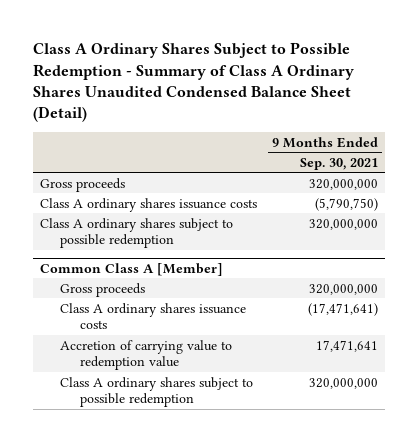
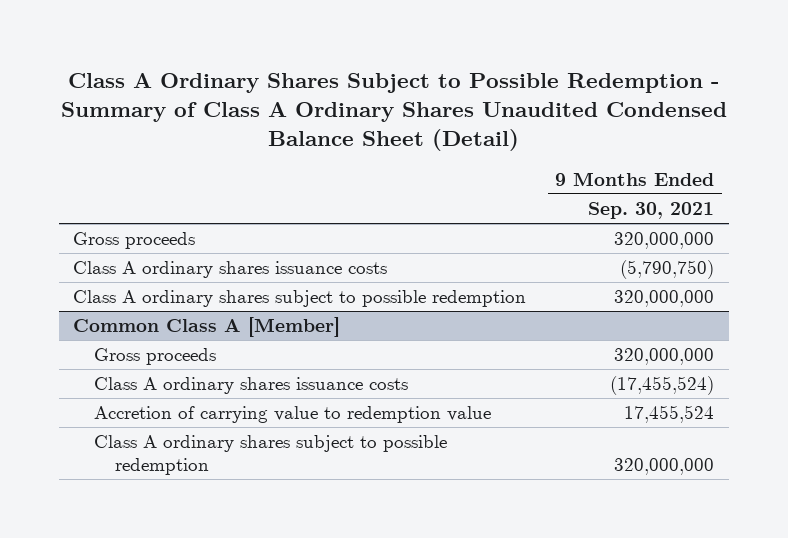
[307,302,378,316] (17,471,641) -> [610,376,715,396] (17,455,524)
[315,339,378,352] 17,471,641 -> [624,405,715,424] 17,455,524

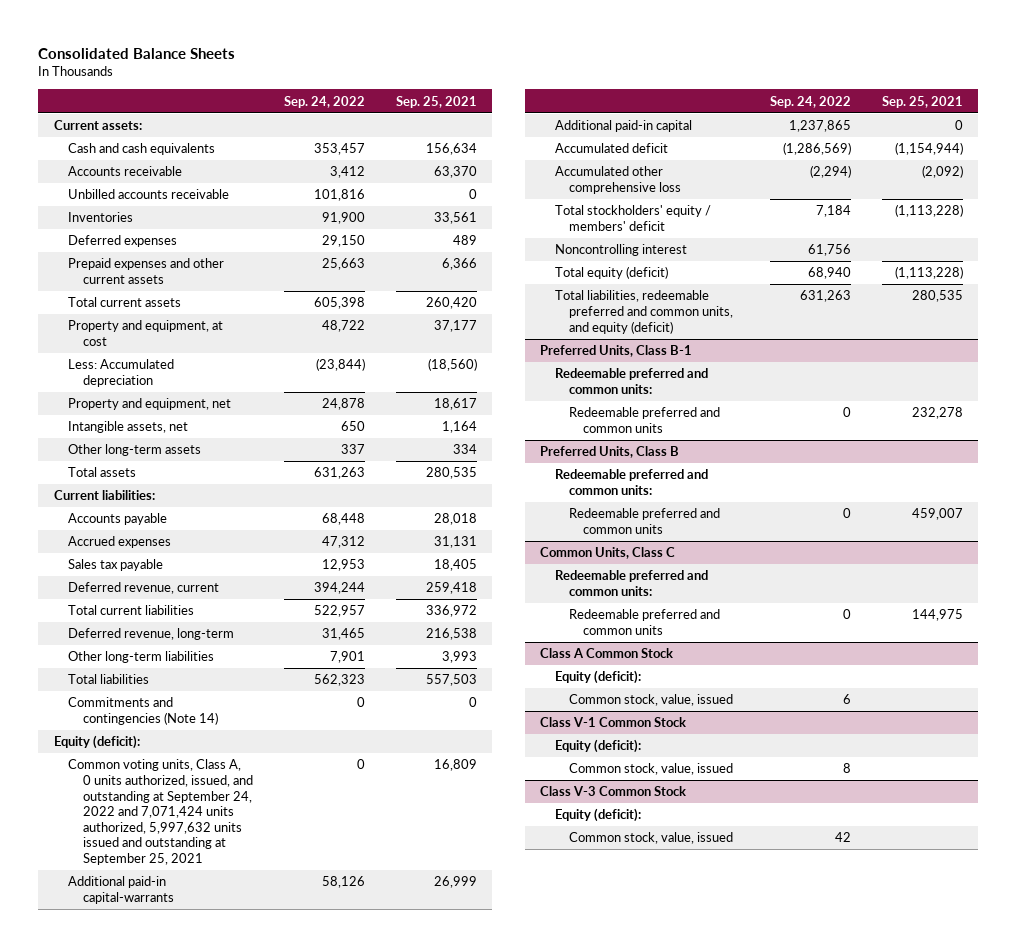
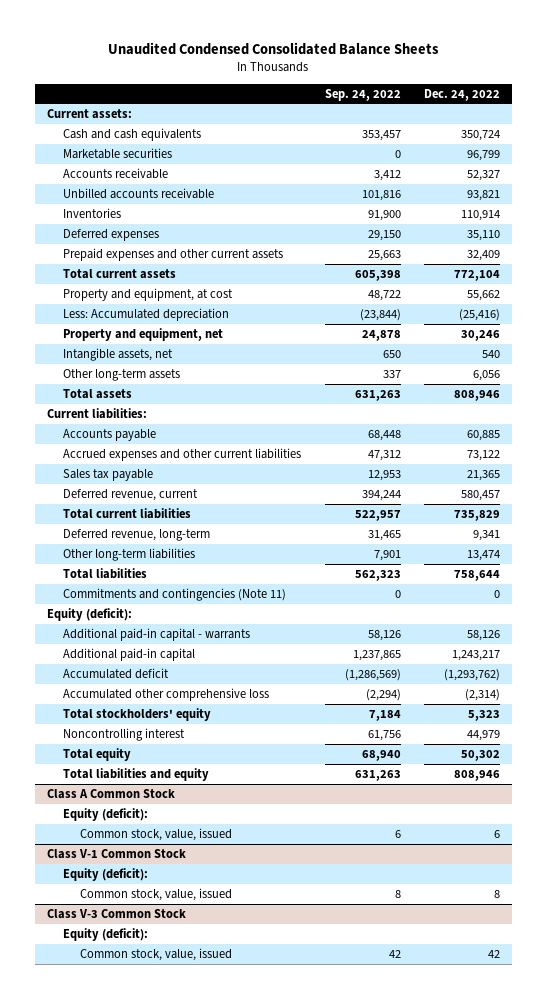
[38,47,236,59] Consolidated Balance Sheets -> [108,42,440,56] Unaudited Condensed Consolidated Balance Sheets
[395,95,477,108] Sep. 25, 2021 -> none
none -> [424,88,501,101] Dec. 24, 2022
none -> [63,148,173,160] Marketable securities
[68,536,172,549] Accrued expenses -> [63,448,302,462] Accrued expenses and other current liabilities
[68,697,218,725] Commitments and contingencies (Note 14) -> [63,588,287,602] Commitments and contingencies (Note 11)
[68,759,253,865] Common voting units, Class A, 0 units authorized, issued, and outstanding at September 24, 2022 and 7,071,424 units authorized, 5,997,632 units issued and outstanding at September 25, 2021 -> none
[68,876,174,904] Additional paid-in capital-warrants -> [63,628,251,642] Additional paid-in capital - warrants
[554,205,711,231] Total stockholders' equity / members' deficit -> [63,708,212,722] Total stockholders' equity
[540,345,693,358] Preferred Units, Class B-1 -> none
[554,368,708,394] Redeemable preferred and common units: -> none
[568,407,720,433] Redeemable preferred and common units -> none
[540,446,680,459] Preferred Units, Class B -> none
[554,469,708,495] Redeemable preferred and common units: -> none
[568,508,720,534] Redeemable preferred and common units -> none
[540,547,676,560] Common Units, Class C -> none
[554,570,708,596] Redeemable preferred and common units: -> none
[568,609,720,635] Redeemable preferred and common units -> none
[554,266,668,280] Total equity (deficit) -> [63,748,132,762] Total equity
[554,290,733,334] Total liabilities, redeemable preferred and common units, and equity (deficit) -> [63,768,210,782] Total liabilities and equity

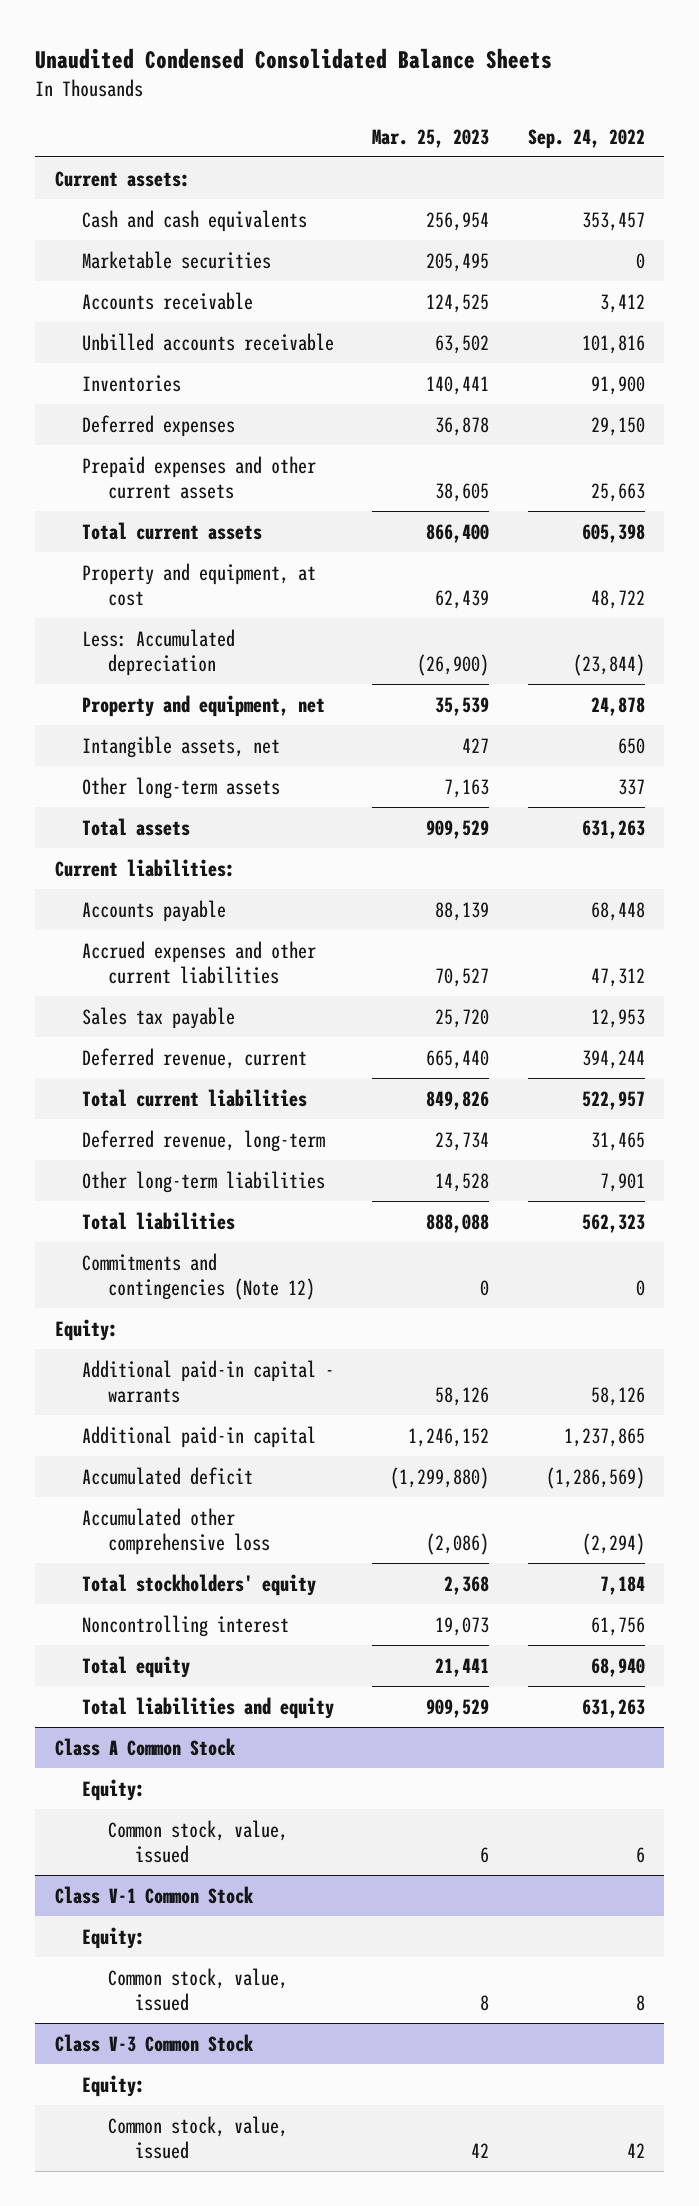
[424,88,501,101] Dec. 24, 2022 -> none
none -> [372,128,490,148] Mar. 25, 2023
[63,588,287,602] Commitments and contingencies (Note 11) -> [81,1252,316,1300] Commitments and contingencies (Note 12)
[46,608,132,622] Equity (deficit): -> [54,1318,118,1341] Equity:
[63,808,149,822] Equity (deficit): -> [81,1778,145,1801] Equity:
[63,868,149,882] Equity (deficit): -> [81,1926,145,1949] Equity:
[63,928,149,942] Equity (deficit): -> [81,2074,145,2097] Equity:

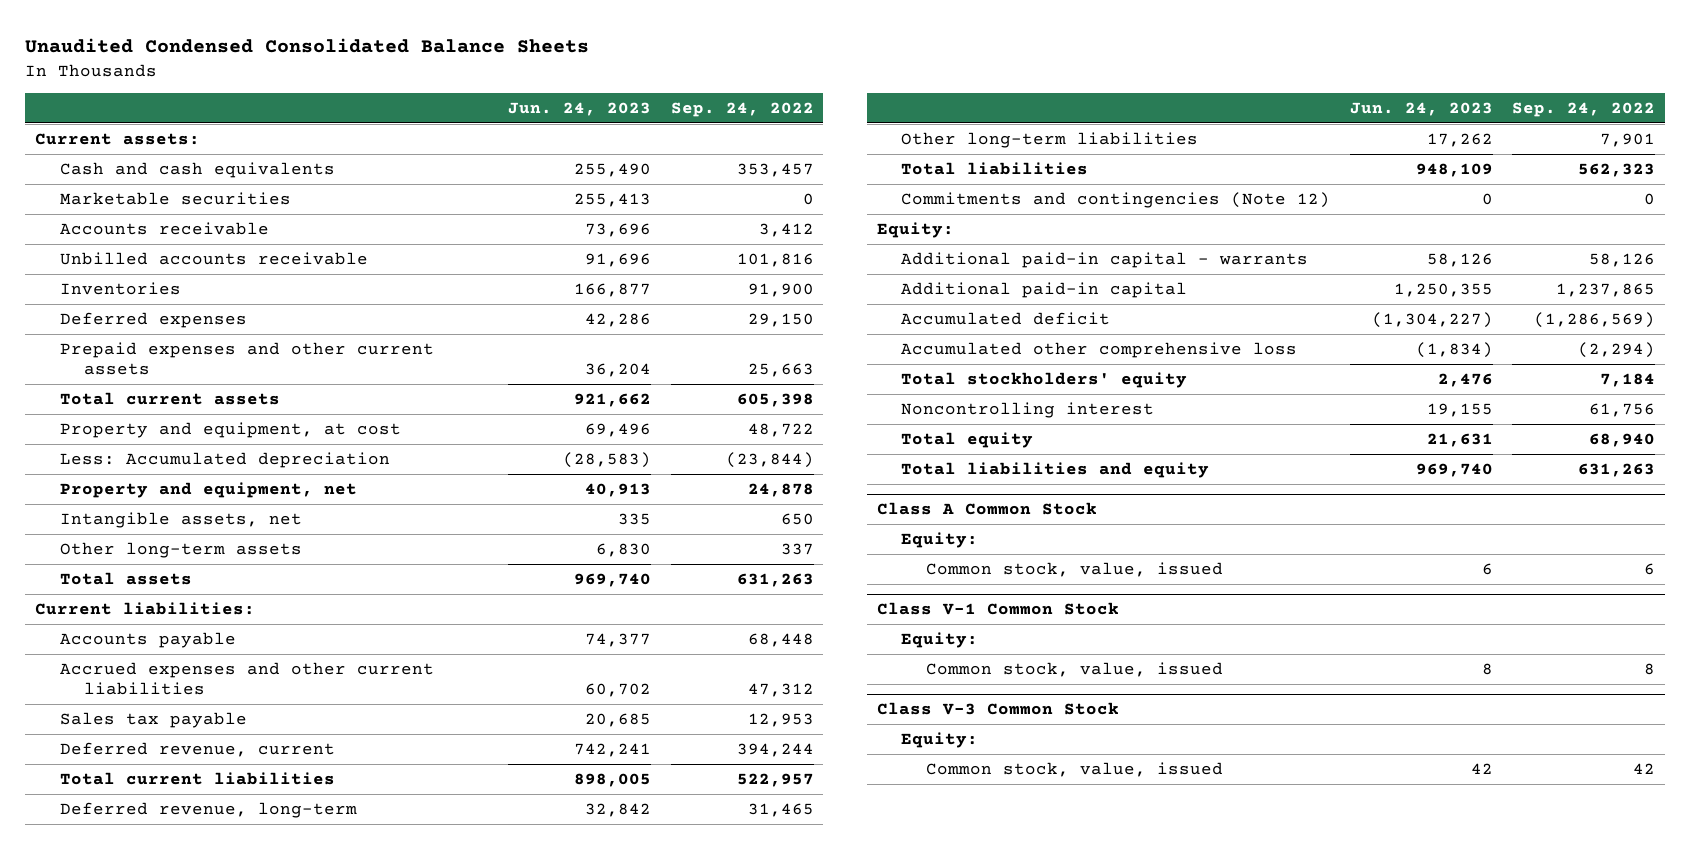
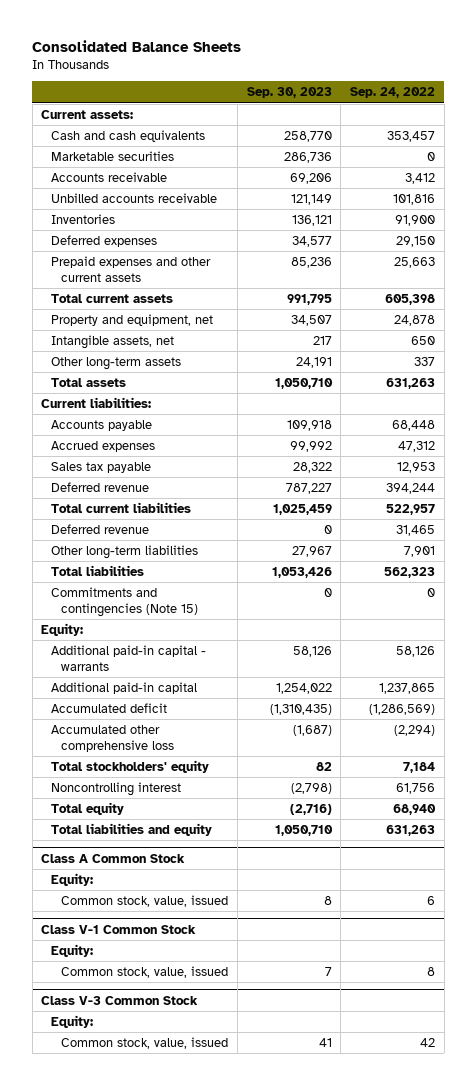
[24,38,589,54] Unaudited Condensed Consolidated Balance Sheets -> [32,39,242,52] Consolidated Balance Sheets
[508,101,652,116] Jun. 24, 2023 -> none
none -> [246,87,332,99] Sep. 30, 2023
[59,421,401,438] Property and equipment, at cost -> none
[59,451,390,468] Less: Accumulated depreciation -> none
[59,661,434,696] Accrued expenses and other current liabilities -> [51,440,156,452] Accrued expenses
[59,741,335,757] Deferred revenue, current -> [51,481,150,492] Deferred revenue
[59,801,357,818] Deferred revenue, long-term -> [51,523,150,534] Deferred revenue
[901,191,1331,208] Commitments and contingencies (Note 12) -> [51,586,199,617] Commitments and contingencies (Note 15)

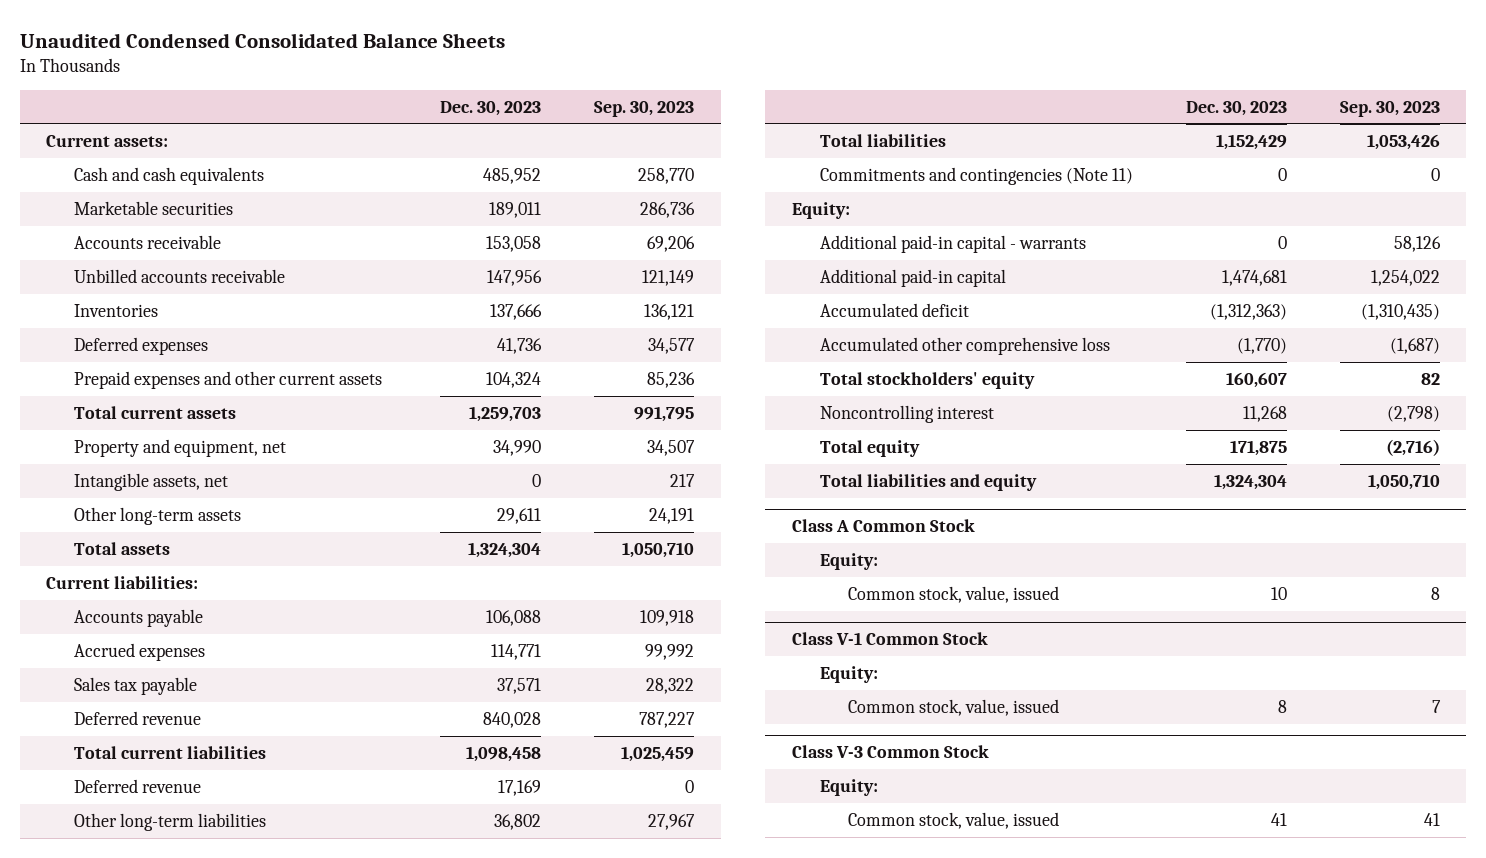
[32,39,242,52] Consolidated Balance Sheets -> [19,32,505,48] Unaudited Condensed Consolidated Balance Sheets
[350,87,436,99] Sep. 24, 2022 -> none
none -> [440,100,542,116] Dec. 30, 2023
[51,586,199,617] Commitments and contingencies (Note 15) -> [819,167,1133,186] Commitments and contingencies (Note 11)

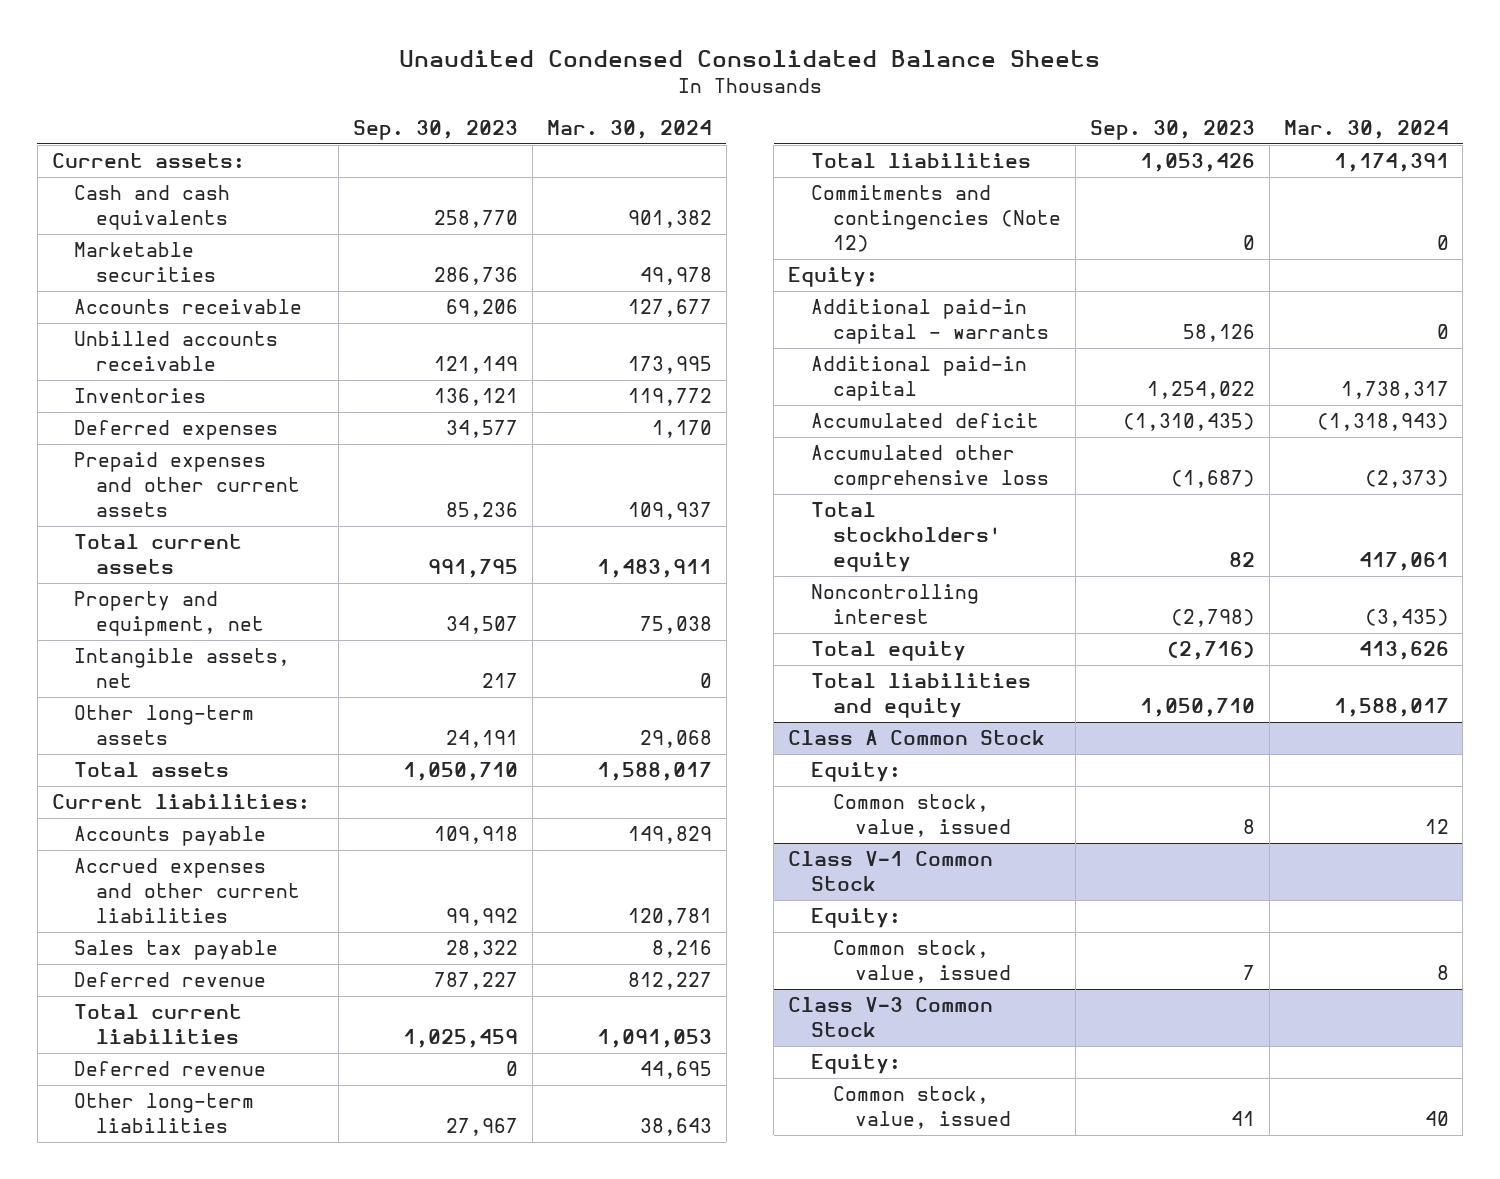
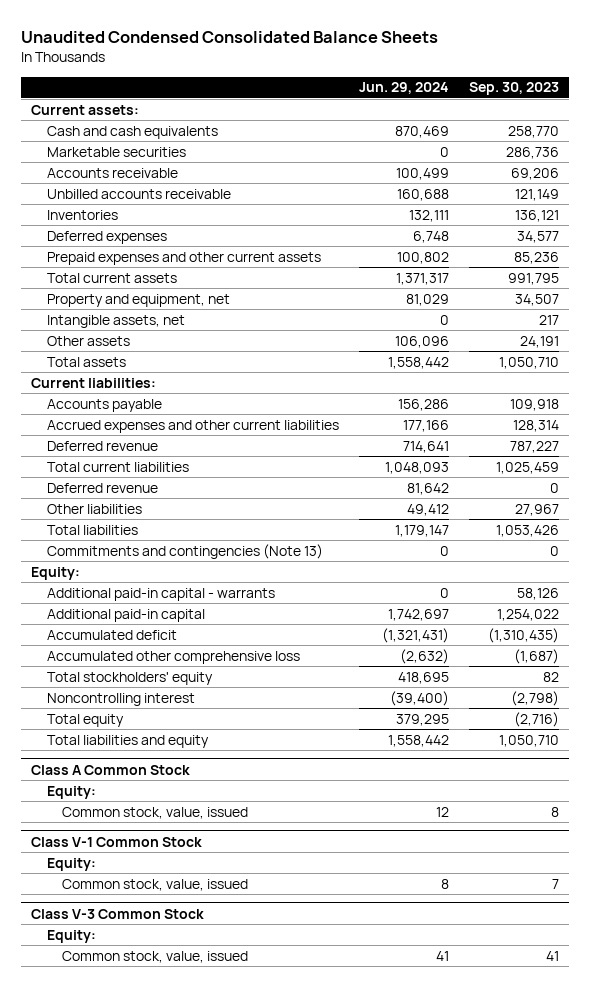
[546,120,712,140] Mar. 30, 2024 -> none
none -> [358,82,449,95] Jun. 29, 2024
[73,705,254,746] Other long-term assets -> [46,335,130,346] Other assets
[73,940,278,961] Sales tax payable -> none
[445,907,518,926] 99,992 -> [513,419,560,432] 128,314
[73,1093,254,1134] Other long-term liabilities -> [46,503,142,514] Other liabilities
[810,185,1061,252] Commitments and contingencies (Note 12) -> [46,543,323,559] Commitments and contingencies (Note 13)

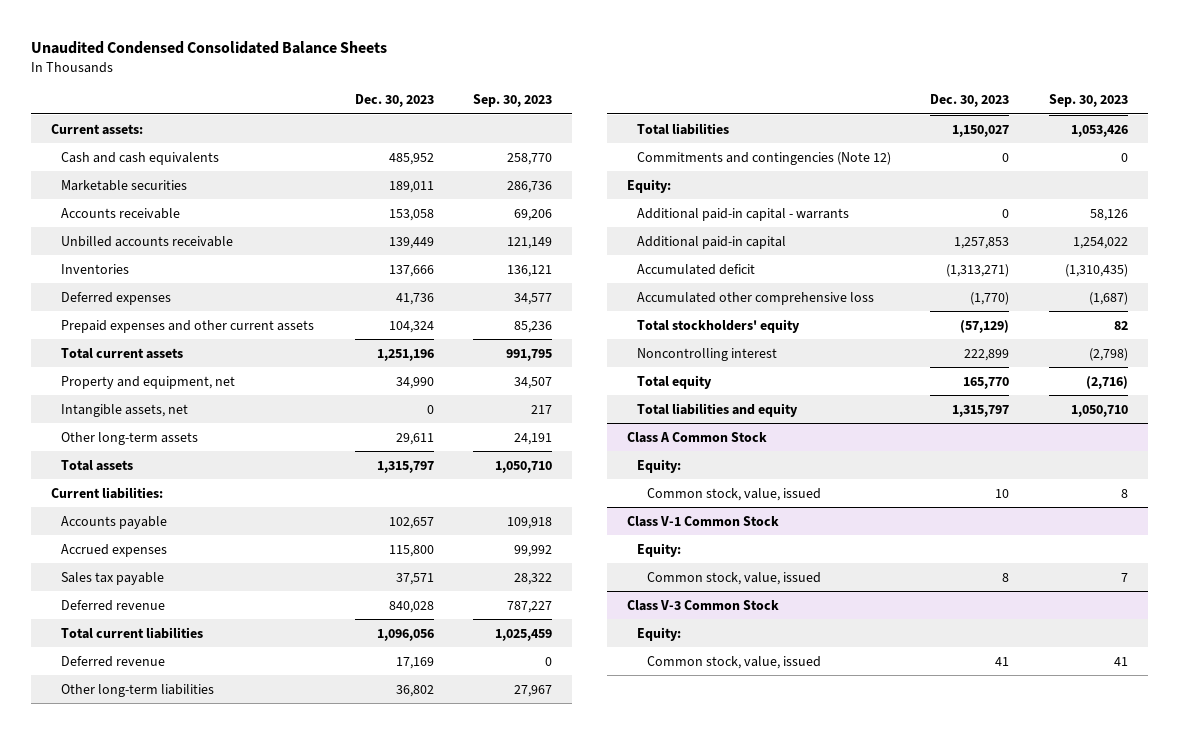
[358,82,449,95] Jun. 29, 2024 -> none
none -> [354,94,434,108] Dec. 30, 2023
[46,335,130,346] Other assets -> [61,431,199,445] Other long-term assets
[46,419,339,433] Accrued expenses and other current liabilities -> none
none -> [61,543,168,557] Accrued expenses
none -> [61,571,165,585] Sales tax payable
[46,503,142,514] Other liabilities -> [61,683,215,697] Other long-term liabilities
[46,543,323,559] Commitments and contingencies (Note 13) -> [636,151,891,165] Commitments and contingencies (Note 12)

